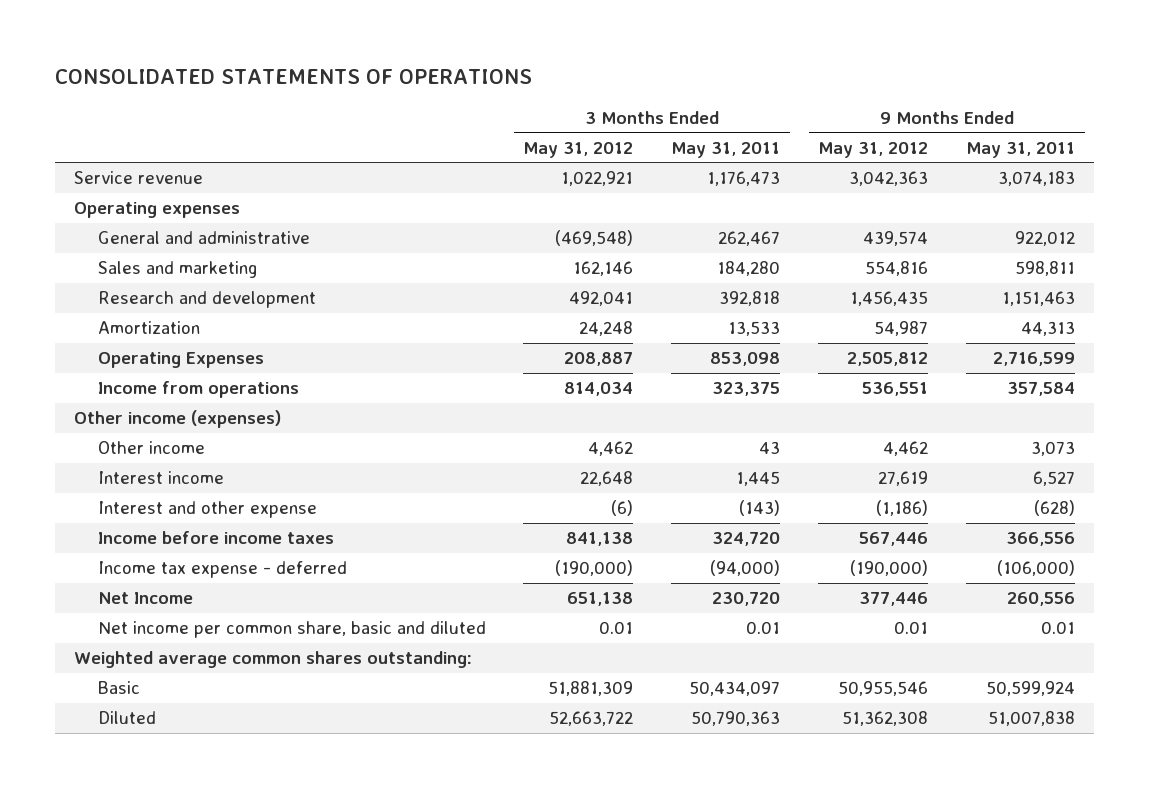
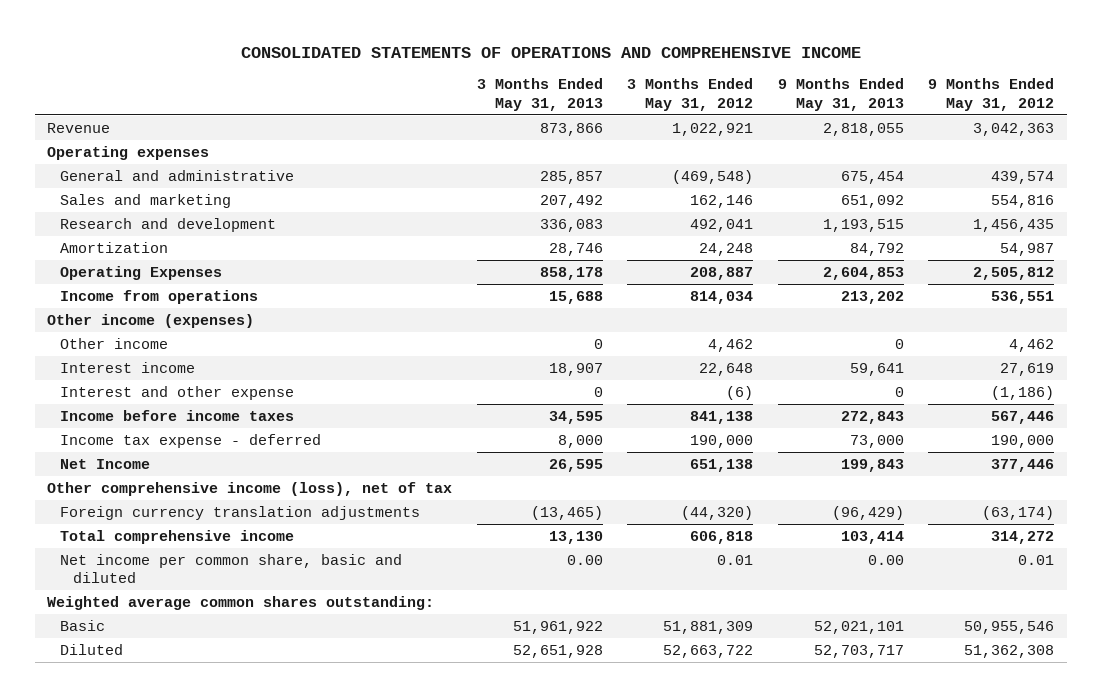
[54,68,532,84] CONSOLIDATED STATEMENTS OF OPERATIONS -> [240,46,861,58] CONSOLIDATED STATEMENTS OF OPERATIONS AND COMPREHENSIVE INCOME
[671,141,781,158] May 31, 2011 -> none
[966,141,1076,158] May 31, 2011 -> none
none -> [476,78,603,111] 3 Months Ended May 31, 2013
none -> [777,78,904,111] 9 Months Ended May 31, 2013
[73,171,203,185] Service revenue -> [46,122,110,133] Revenue
[555,560,634,577] (190,000) -> [690,434,754,448] 190,000
[850,560,929,577] (190,000) -> [991,434,1055,448] 190,000
none -> [46,481,452,496] Other comprehensive income (loss), net of tax
none -> [59,505,420,520] Foreign currency translation adjustments
none -> [59,529,294,544] Total comprehensive income

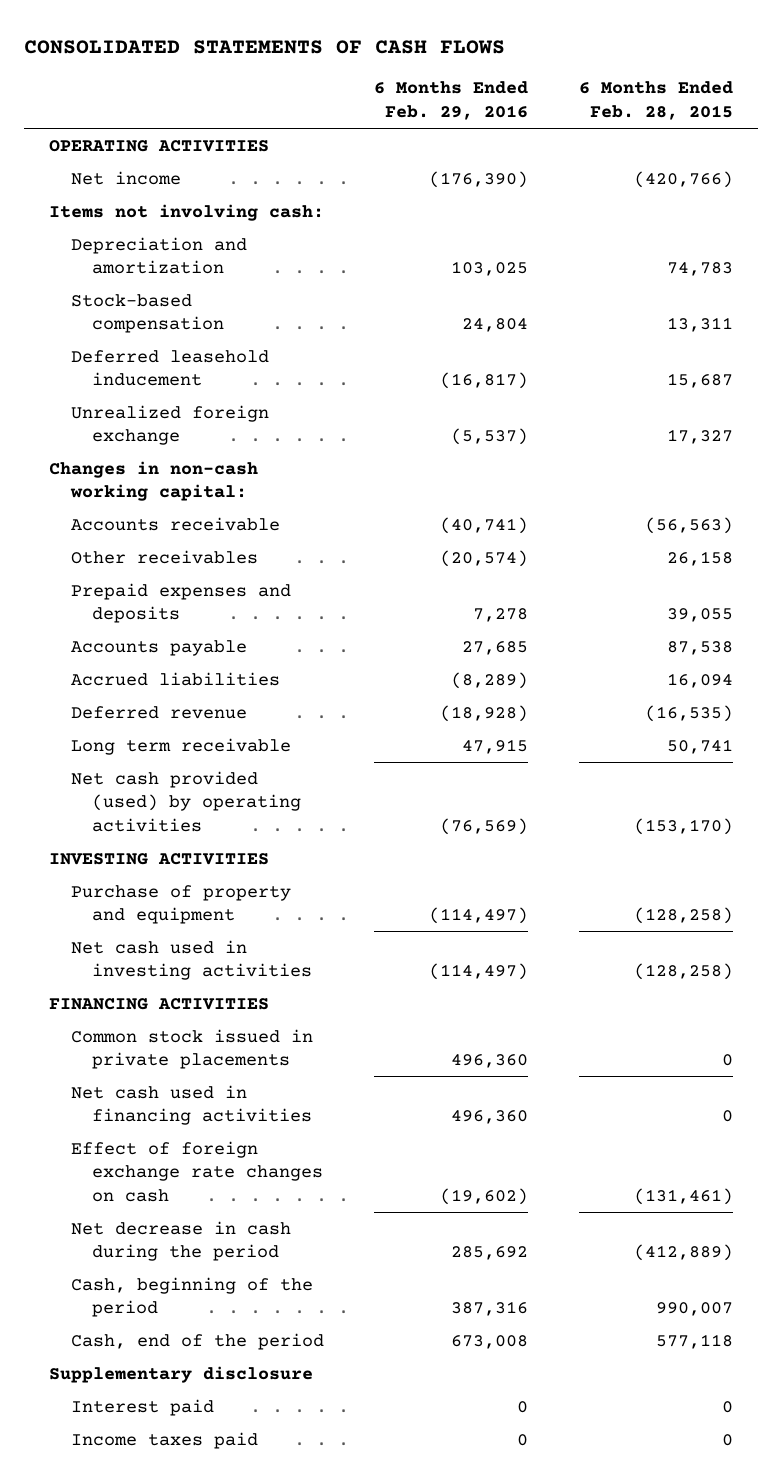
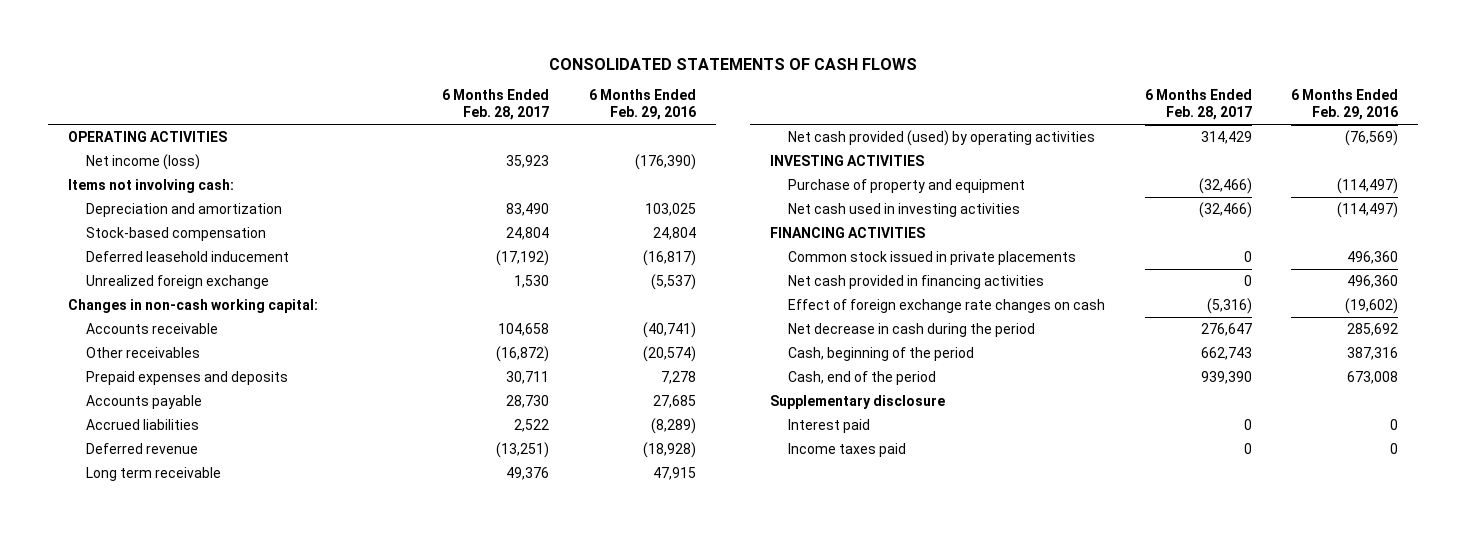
[578,81,733,121] 6 Months Ended Feb. 28, 2015 -> none
none -> [442,89,550,120] 6 Months Ended Feb. 28, 2017
[70,170,181,185] Net income -> [85,154,200,171] Net income (loss)
[70,1084,313,1126] Net cash used in financing activities -> [788,275,1045,290] Net cash provided in financing activities

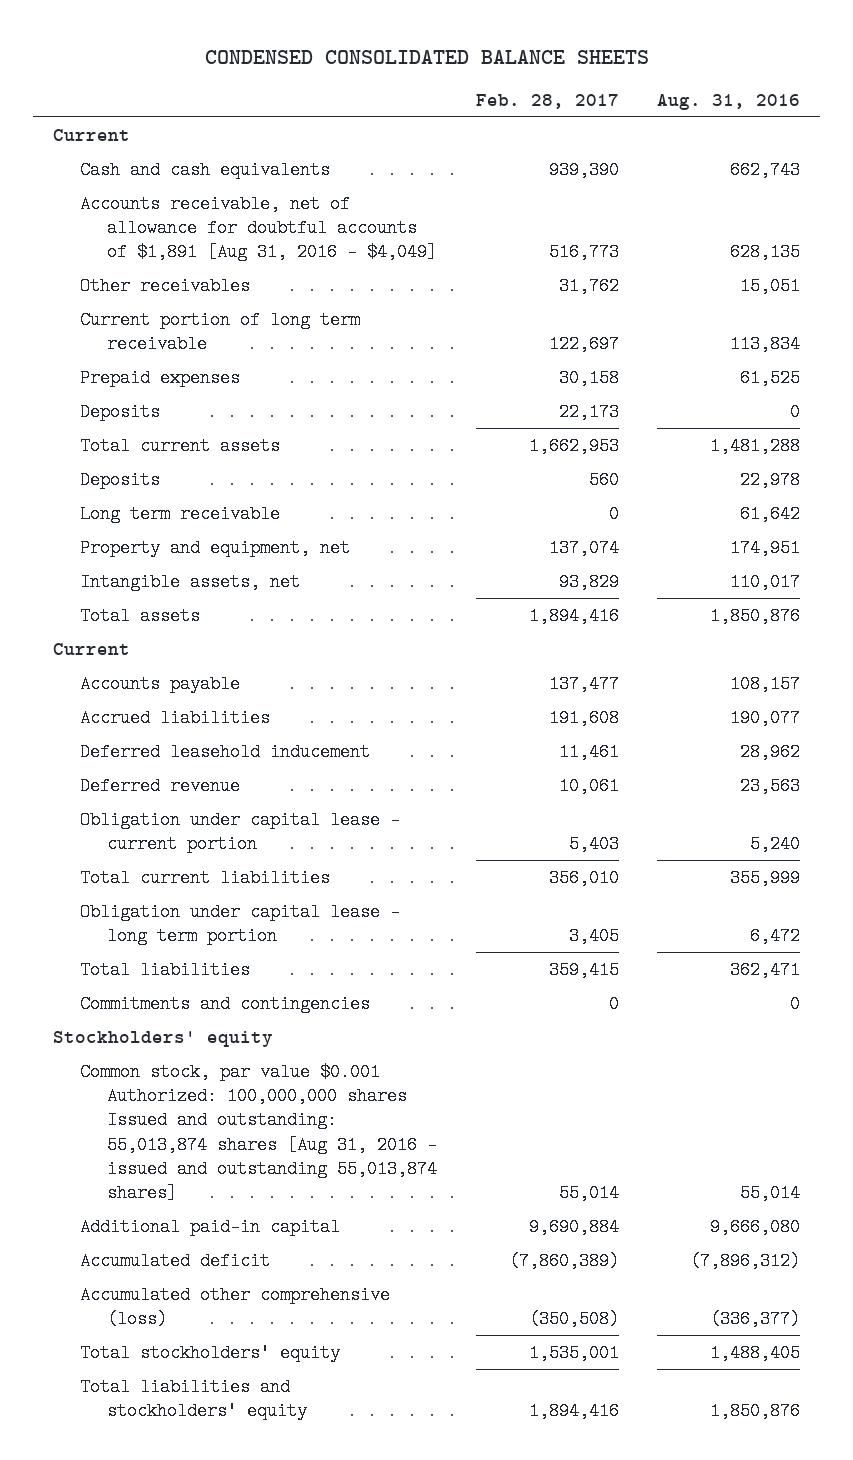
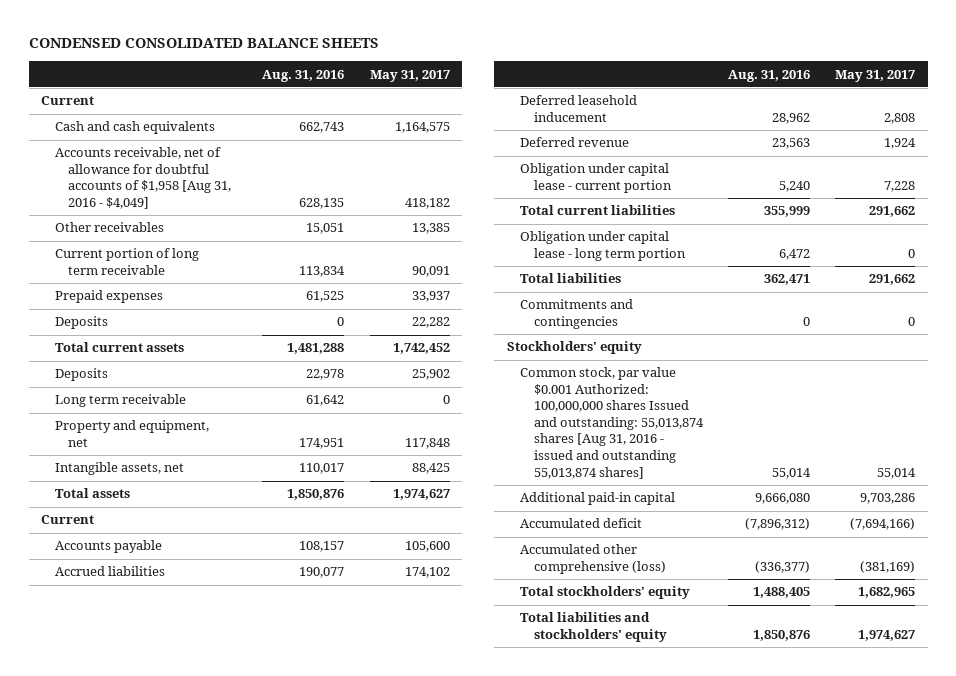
[475,93,619,109] Feb. 28, 2017 -> none
none -> [369,69,450,82] May 31, 2017
[79,194,438,262] Accounts receivable, net of allowance for doubtful accounts of $1,891 [Aug 31, 2016 - $4,049] -> [54,147,231,209] Accounts receivable, net of allowance for doubtful accounts of $1,958 [Aug 31, 2016 - $4,049]

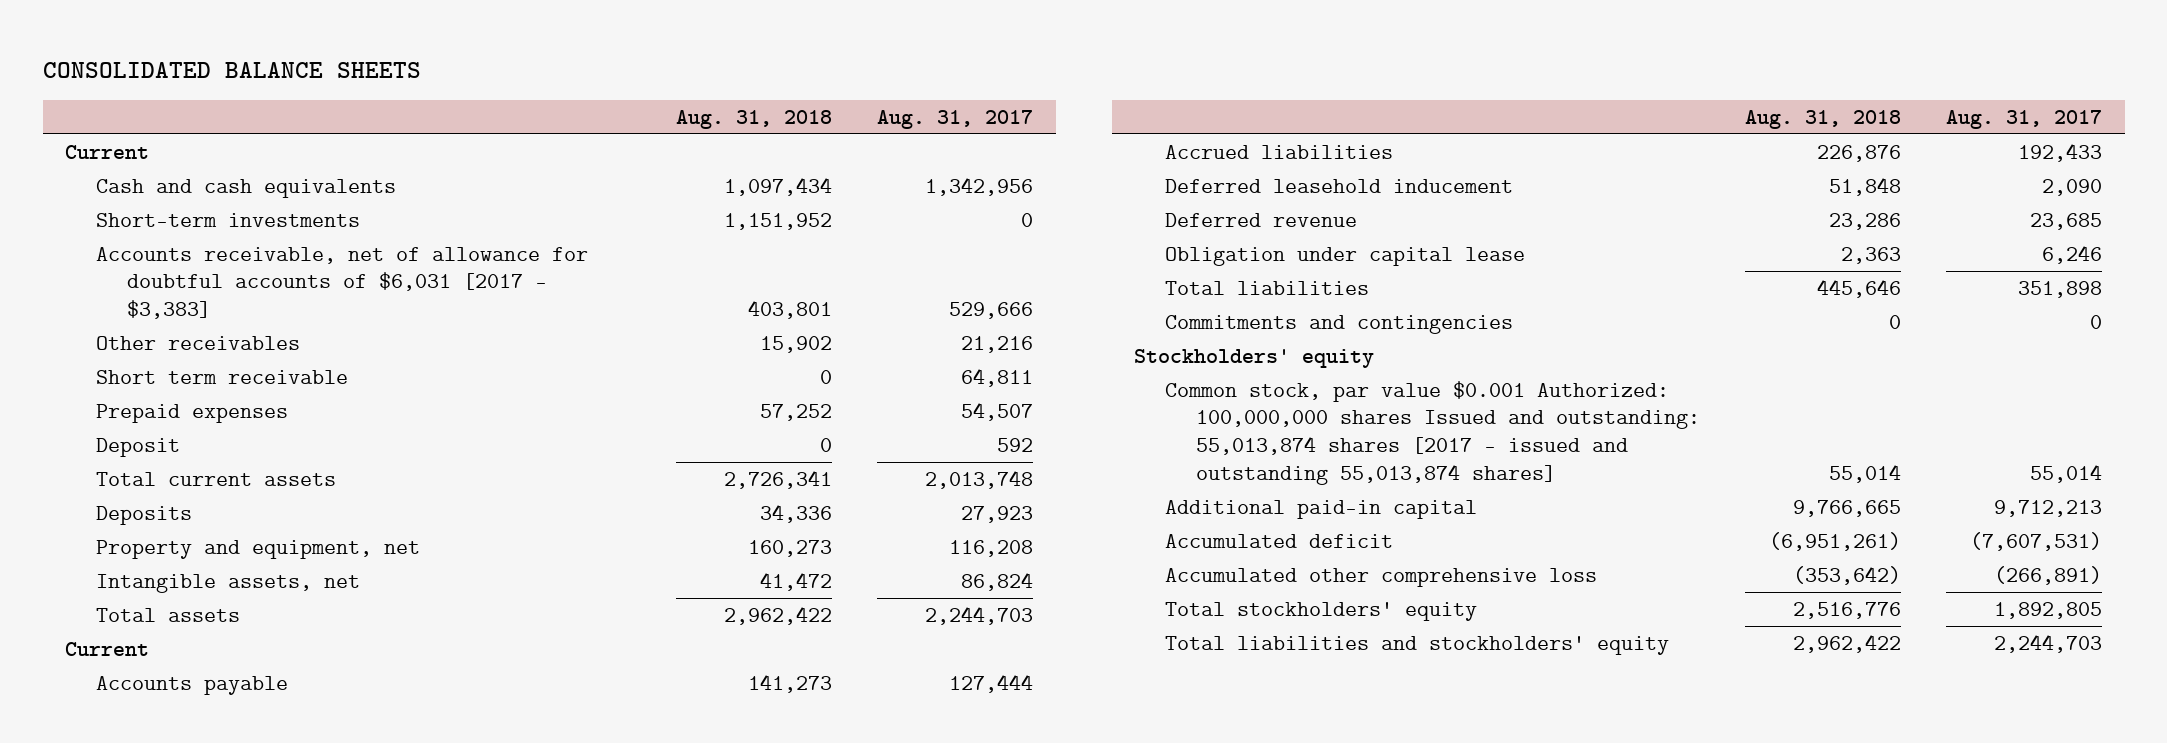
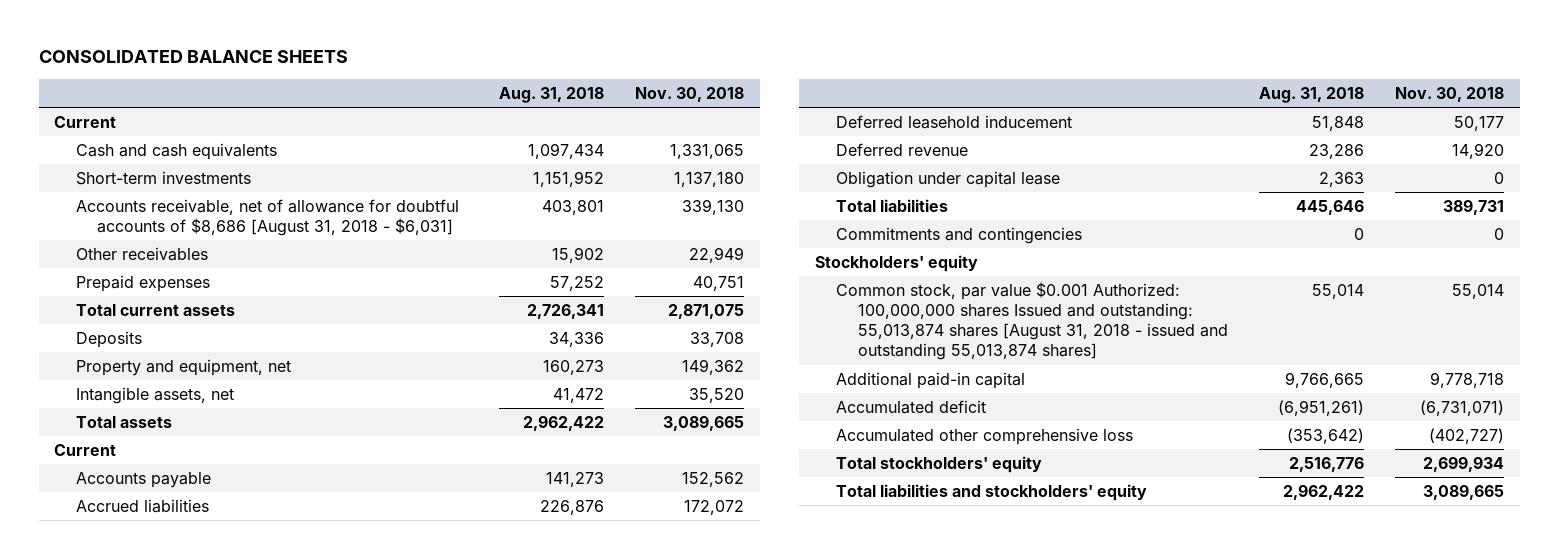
[877,109,1034,129] Aug. 31, 2017 -> none
none -> [634,87,744,103] Nov. 30, 2018
[96,246,589,320] Accounts receivable, net of allowance for doubtful accounts of $6,031 [2017 - $3,383] -> [75,198,459,236] Accounts receivable, net of allowance for doubtful accounts of $8,686 [August 31, 2018 - $6,031]
[96,369,349,384] Short term receivable -> none
[96,437,181,457] Deposit -> none
[1165,380,1701,485] Common stock, par value $0.001 Authorized: 100,000,000 shares Issued and outstanding: 55,013,874 shares [2017 - issued and outstanding 55,013,874 shares] -> [836,281,1228,361] Common stock, par value $0.001 Authorized: 100,000,000 shares Issued and outstanding: 55,013,874 shares [August 31, 2018 - issued and outstanding 55,013,874 shares]

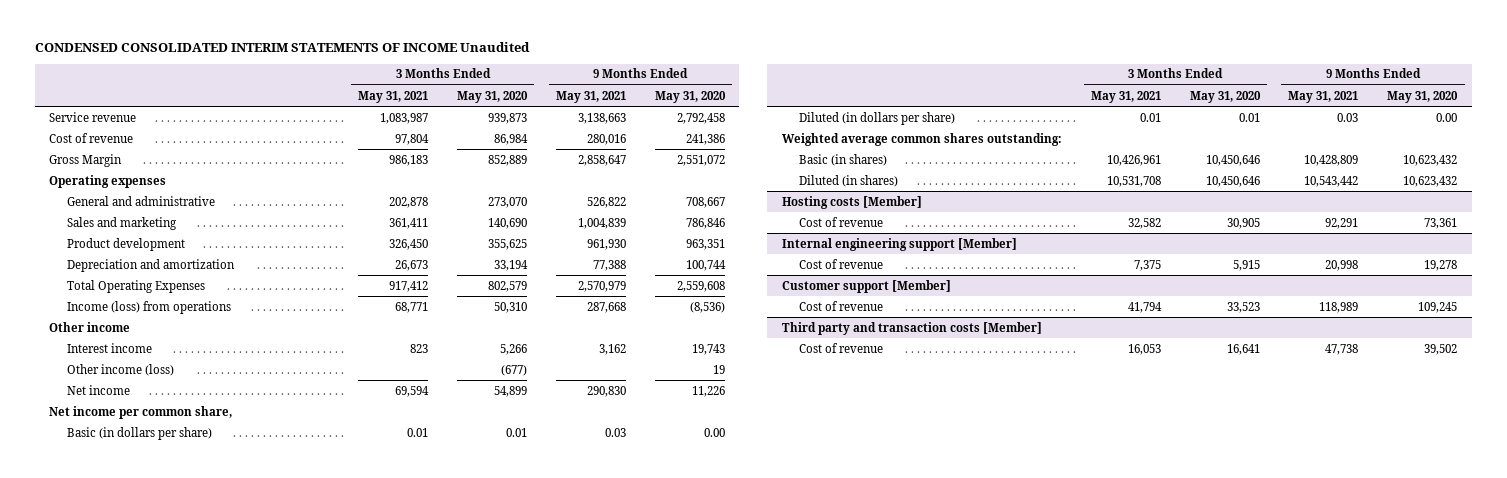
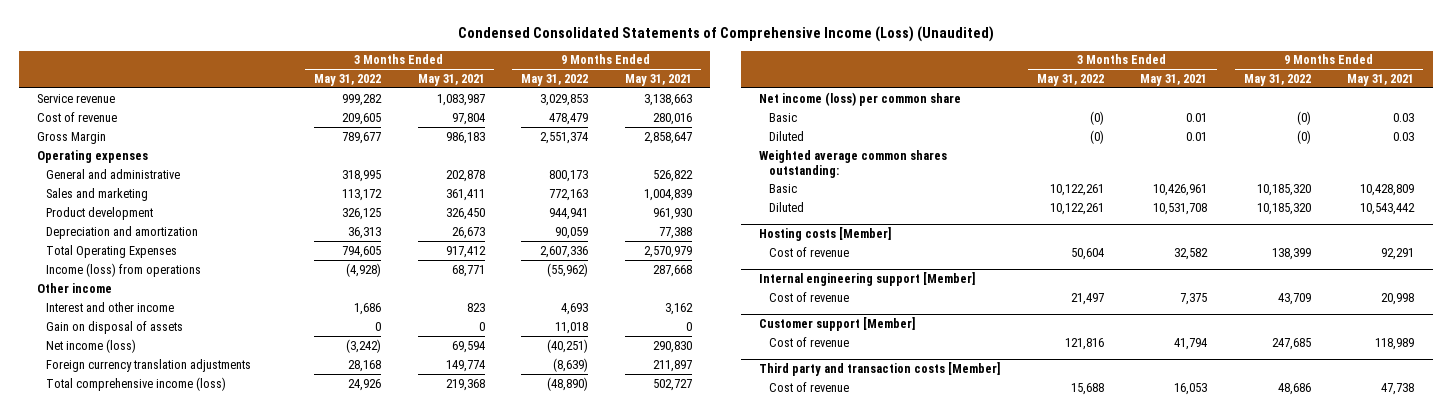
[34,42,530,53] CONDENSED CONSOLIDATED INTERIM STATEMENTS OF INCOME Unaudited -> [457,26,994,43] Condensed Consolidated Statements of Comprehensive Income (Loss) (Unaudited)
[457,90,529,103] May 31, 2020 -> none
[654,90,726,103] May 31, 2020 -> none
none -> [314,73,382,86] May 31, 2022
none -> [521,73,589,86] May 31, 2022
[66,363,174,376] Other income (loss) -> none
[66,342,152,353] Interest income -> [46,301,175,312] Interest and other income
none -> [46,320,184,334] Gain on disposal of assets
[66,384,130,395] Net income -> [46,338,137,353] Net income (loss)
none -> [46,358,252,372] Foreign currency translation adjustments
none -> [46,376,227,391] Total comprehensive income (loss)
[49,405,233,419] Net income per common share, -> [759,91,962,106] Net income (loss) per common share
[66,426,212,440] Basic (in dollars per share) -> [768,112,797,122] Basic
[799,111,956,125] Diluted (in dollars per share) -> [768,130,804,141] Diluted
[799,153,888,166] Basic (in shares) -> [768,183,797,193] Basic
[799,174,899,187] Diluted (in shares) -> [768,201,804,212] Diluted

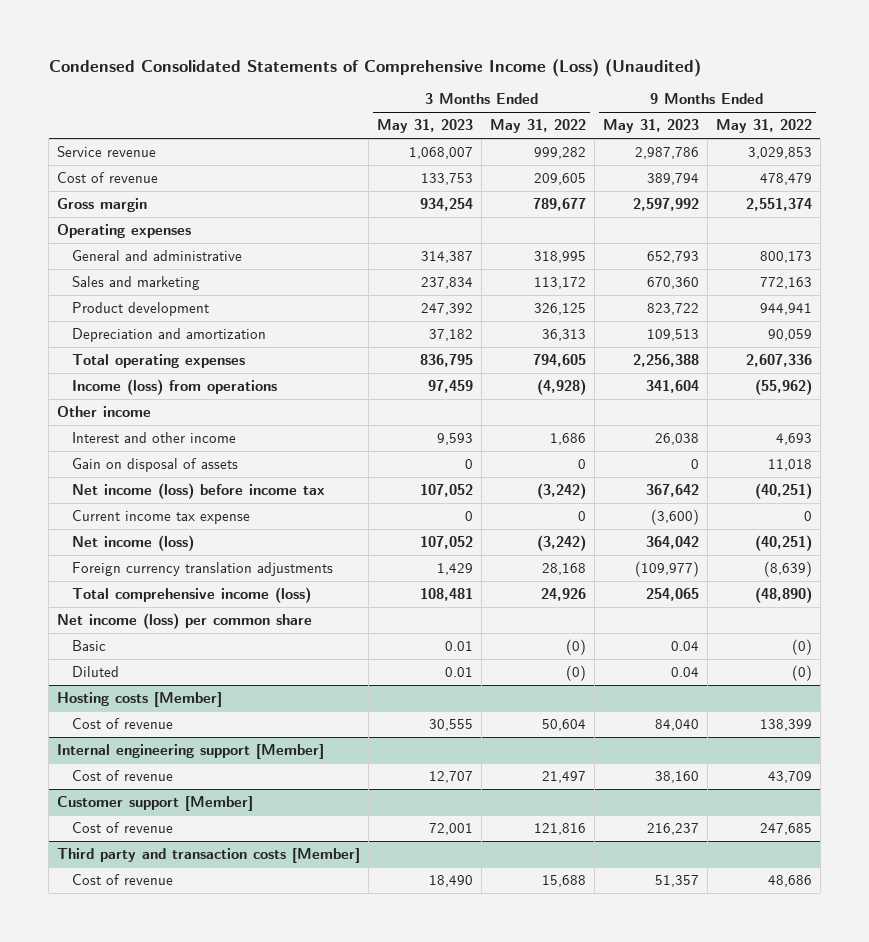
[417,73,485,86] May 31, 2021 -> none
[624,73,692,86] May 31, 2021 -> none
none -> [377,119,474,134] May 31, 2023
none -> [602,119,699,134] May 31, 2023
[36,131,106,144] Gross Margin -> [57,198,148,213] Gross margin
[46,244,178,258] Total Operating Expenses -> [71,354,245,369] Total operating expenses
none -> [71,483,325,500] Net income (loss) before income tax
none -> [71,510,250,525] Current income tax expense
[759,149,948,178] Weighted average common shares outstanding: -> none
[768,183,797,193] Basic -> none
[768,201,804,212] Diluted -> none

